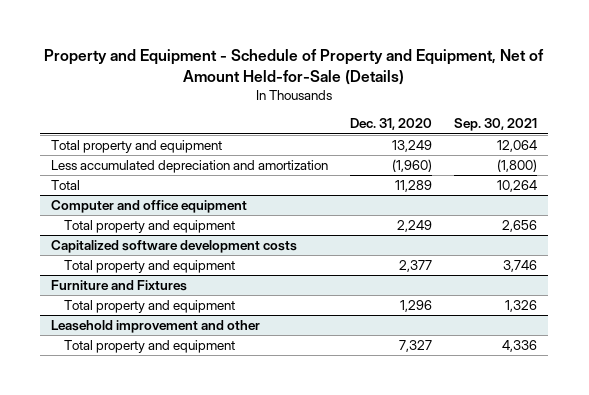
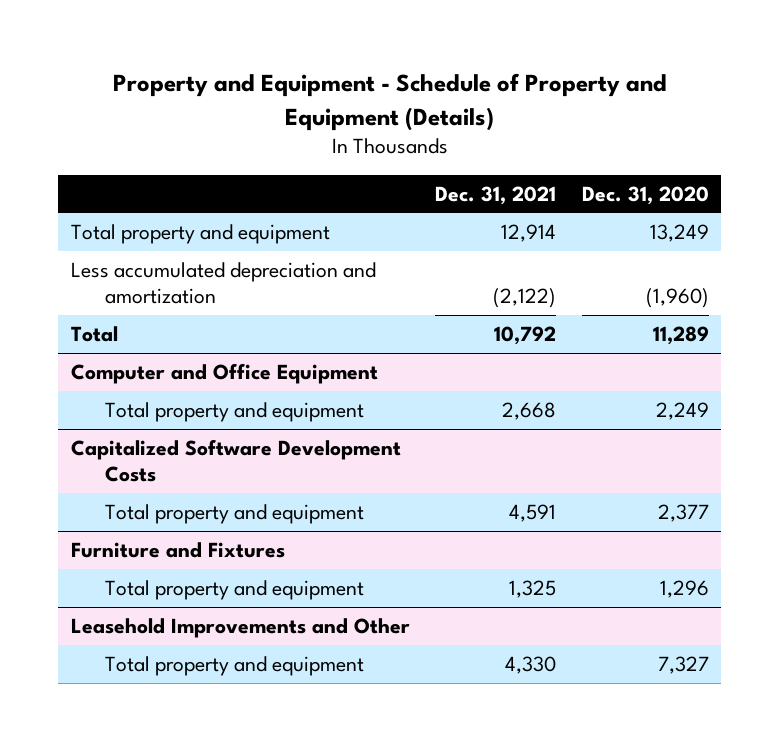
[44,49,545,85] Property and Equipment - Schedule of Property and Equipment, Net of Amount Held-for-Sale (Details) -> [112,73,667,131] Property and Equipment - Schedule of Property and Equipment (Details)
[454,118,538,132] Sep. 30, 2021 -> none
none -> [435,185,557,205] Dec. 31, 2021
[51,200,248,214] Computer and office equipment -> [71,362,379,384] Computer and Office Equipment
[51,240,298,254] Capitalized software development costs -> [71,438,402,483] Capitalized Software Development Costs
[51,320,261,334] Leasehold improvement and other -> [71,617,411,638] Leasehold Improvements and Other

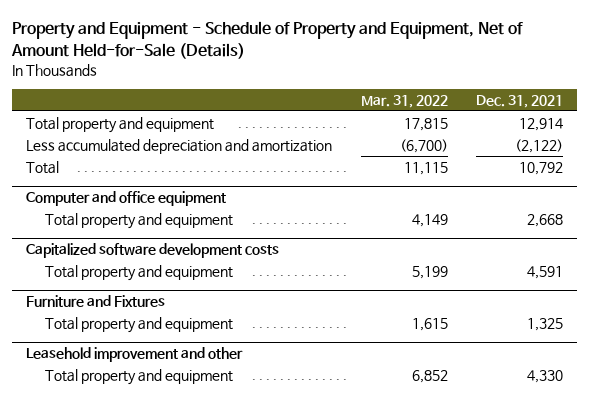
[112,73,667,131] Property and Equipment - Schedule of Property and Equipment (Details) -> [11,20,524,59] Property and Equipment - Schedule of Property and Equipment, Net of Amount Held-for-Sale (Details)
[581,185,709,205] Dec. 31, 2020 -> none
none -> [360,94,448,108] Mar. 31, 2022
[71,362,379,384] Computer and Office Equipment -> [26,191,227,207] Computer and office equipment
[71,438,402,483] Capitalized Software Development Costs -> [26,243,280,259] Capitalized software development costs
[71,617,411,638] Leasehold Improvements and Other -> [26,347,244,363] Leasehold improvement and other

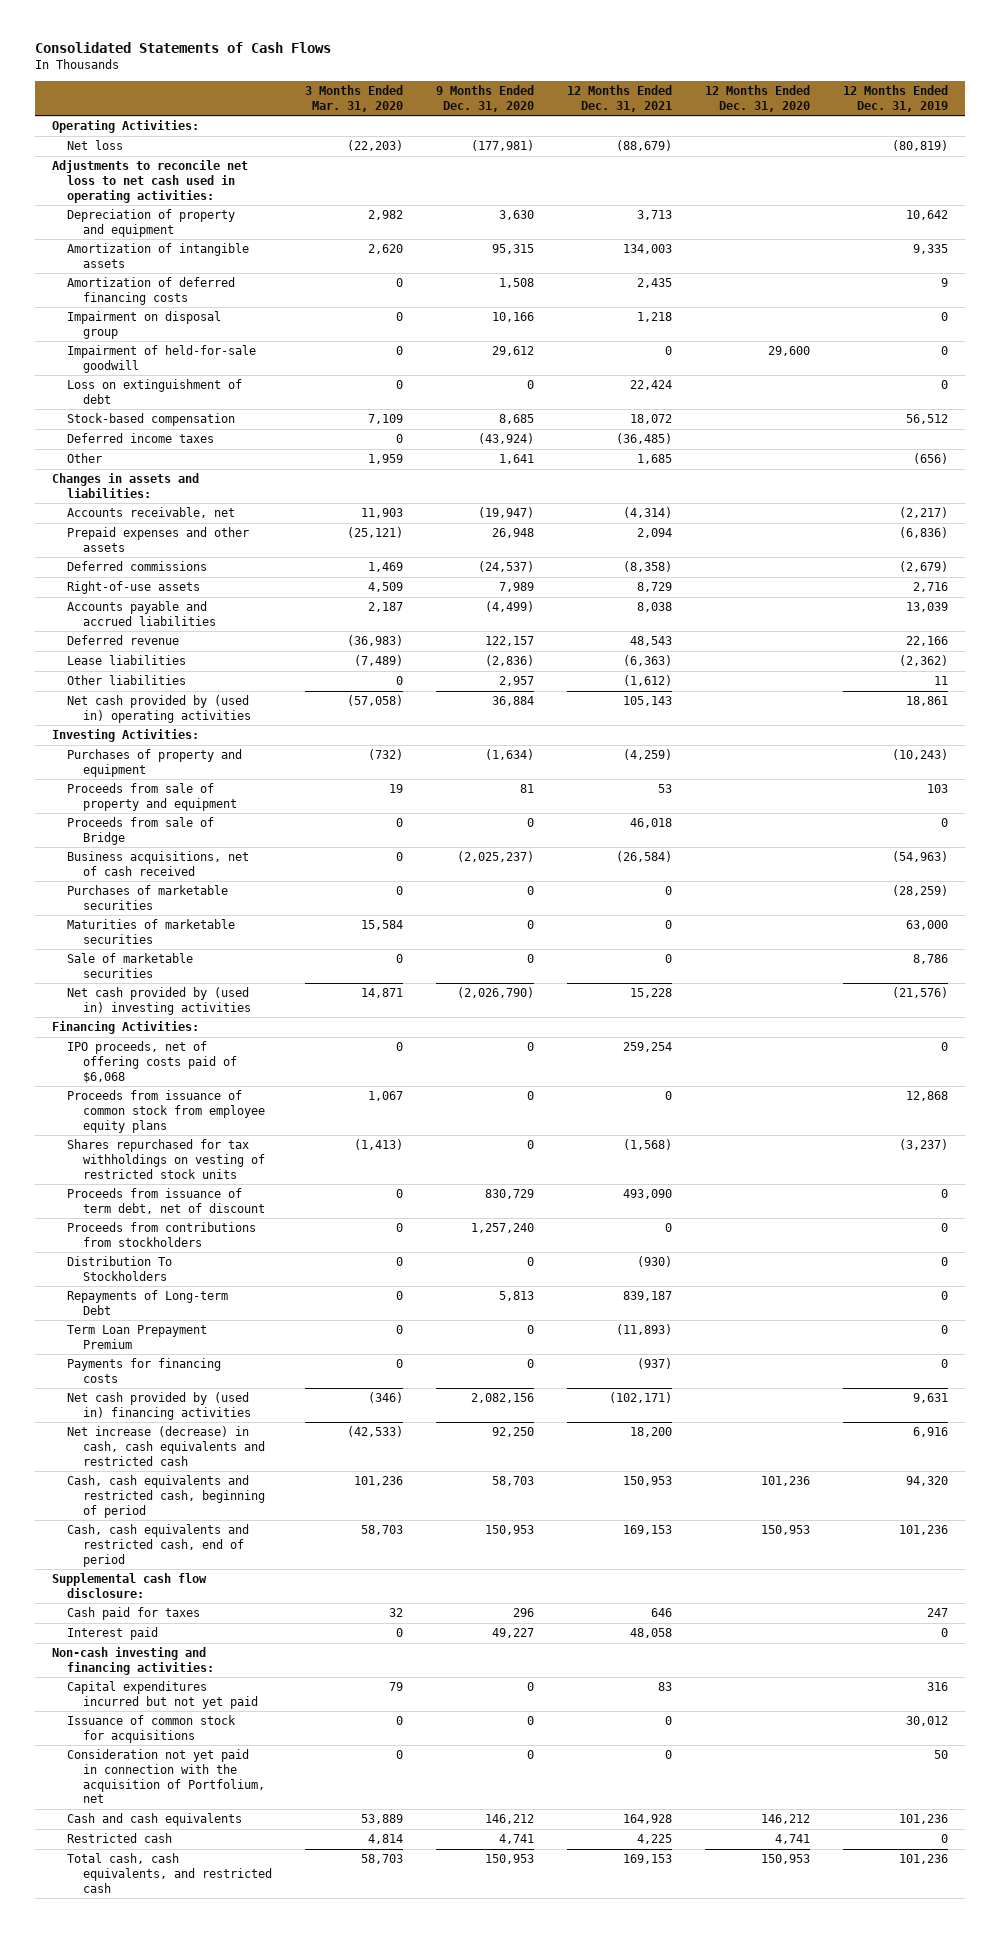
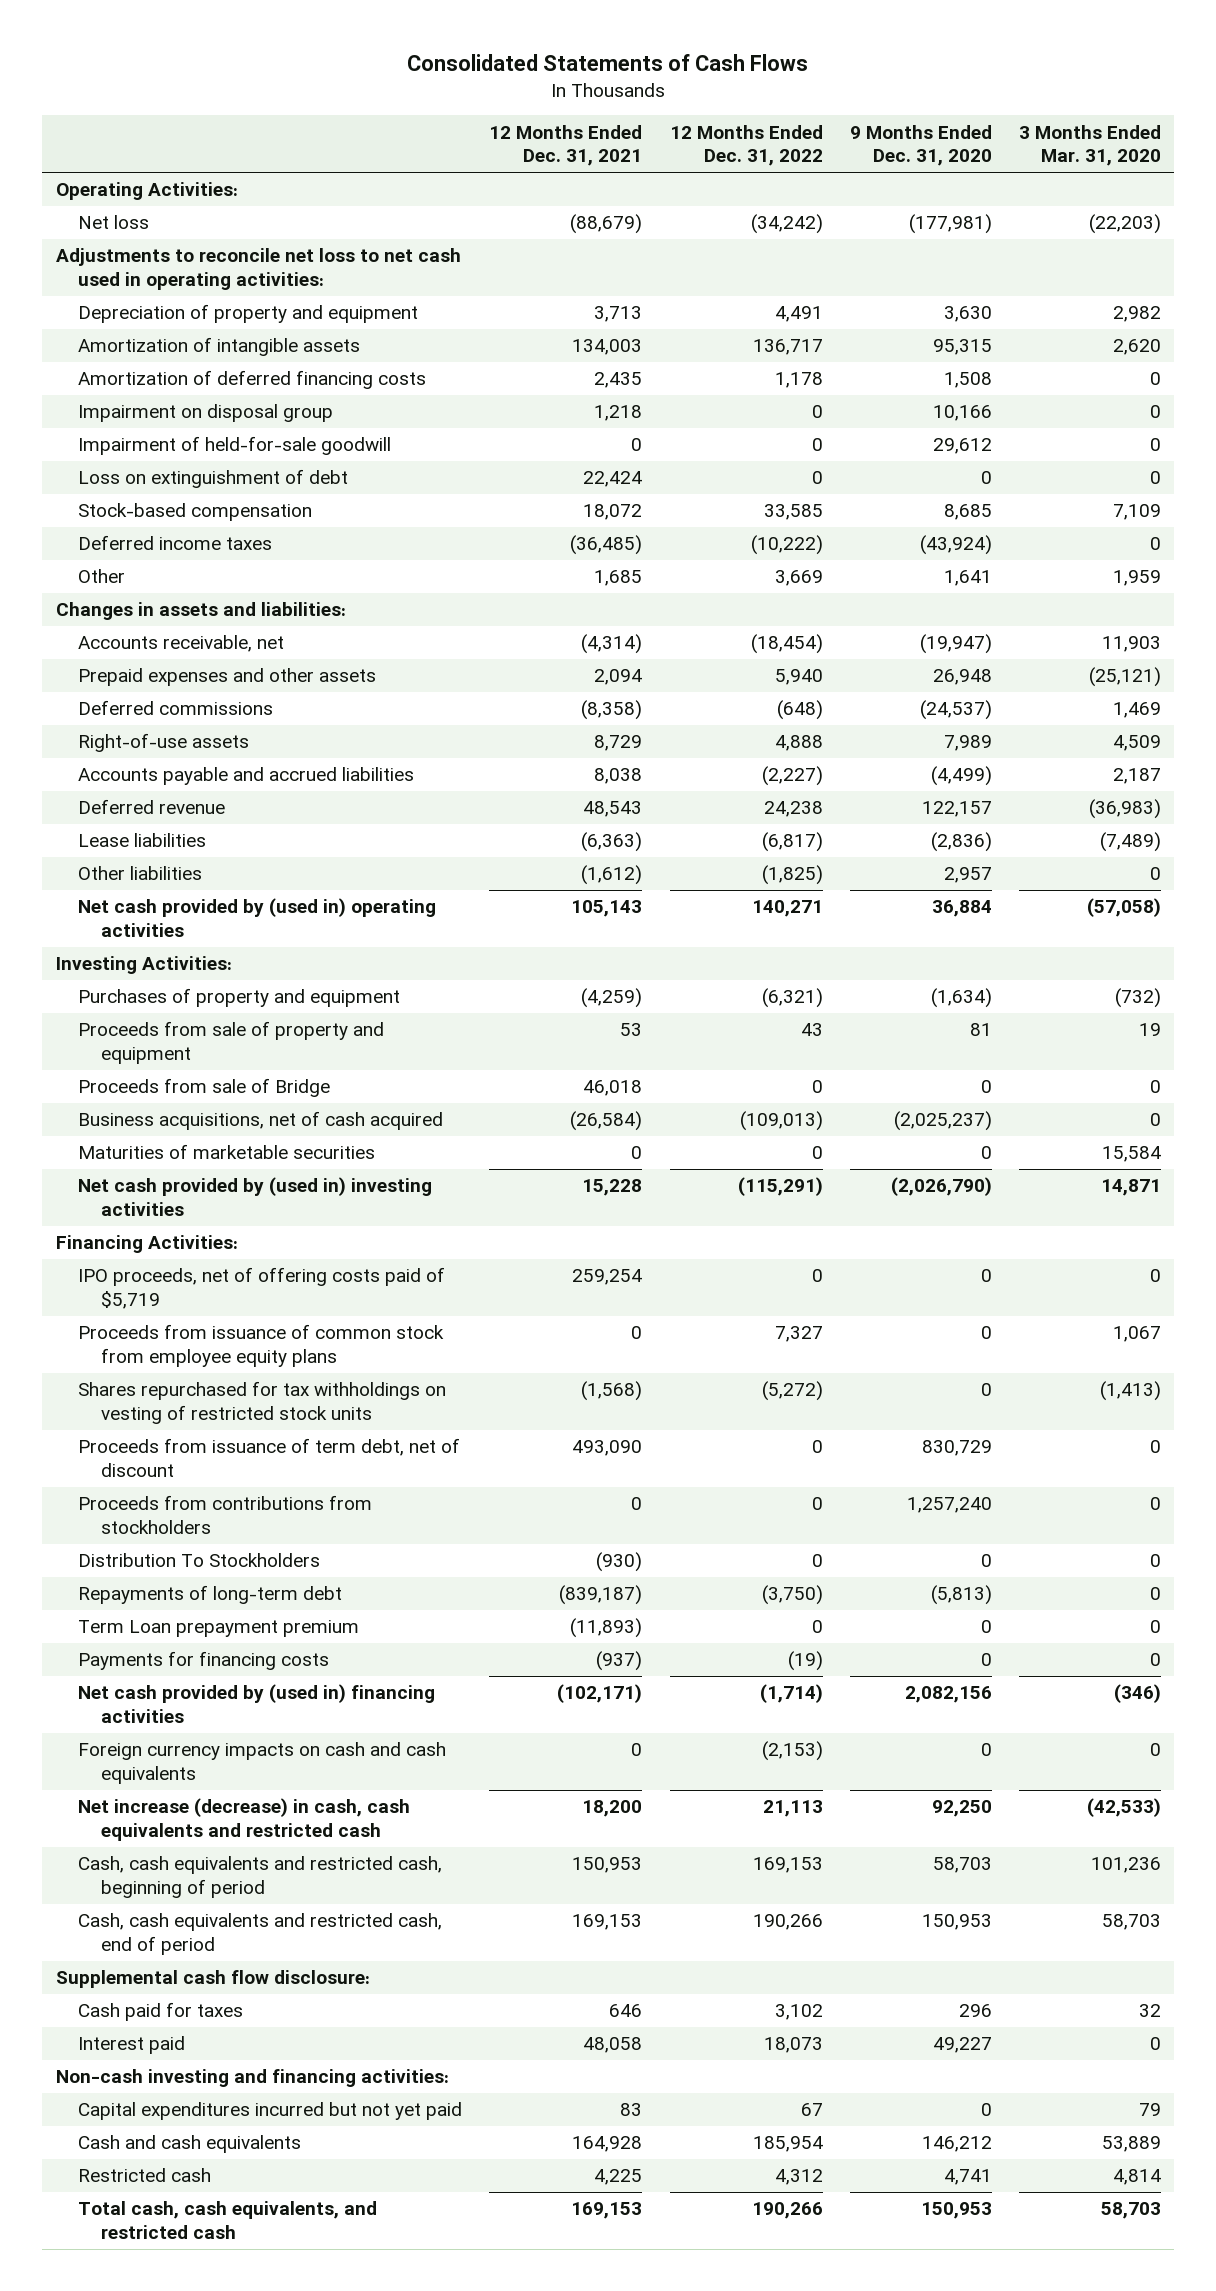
[705,84,811,112] 12 Months Ended Dec. 31, 2020 -> none
[843,84,949,112] 12 Months Ended Dec. 31, 2019 -> none
none -> [669,124,823,167] 12 Months Ended Dec. 31, 2022
[67,885,229,910] Purchases of marketable securities -> none
[67,851,250,876] Business acquisitions, net of cash received -> [78,1111,444,1131] Business acquisitions, net of cash acquired
[67,953,194,978] Sale of marketable securities -> none
[67,1041,238,1083] IPO proceeds, net of offering costs paid of $6,068 -> [78,1267,446,1309] IPO proceeds, net of offering costs paid of $5,719
[67,1290,229,1315] Repayments of Long-term Debt -> [78,1585,343,1605] Repayments of long-term debt
[499,1291,535,1302] 5,813 -> [930,1585,992,1606] (5,813)
[623,1291,673,1302] 839,187 -> [559,1585,643,1606] (839,187)
[67,1325,208,1349] Term Loan Prepayment Premium -> [78,1620,360,1638] Term Loan prepayment premium
none -> [78,1742,447,1784] Foreign currency impacts on cash and cash equivalents
[67,1715,237,1743] Issuance of common stock for acquisitions -> none
[67,1749,266,1804] Consideration not yet paid in connection with the acquisition of Portfolium, net -> none

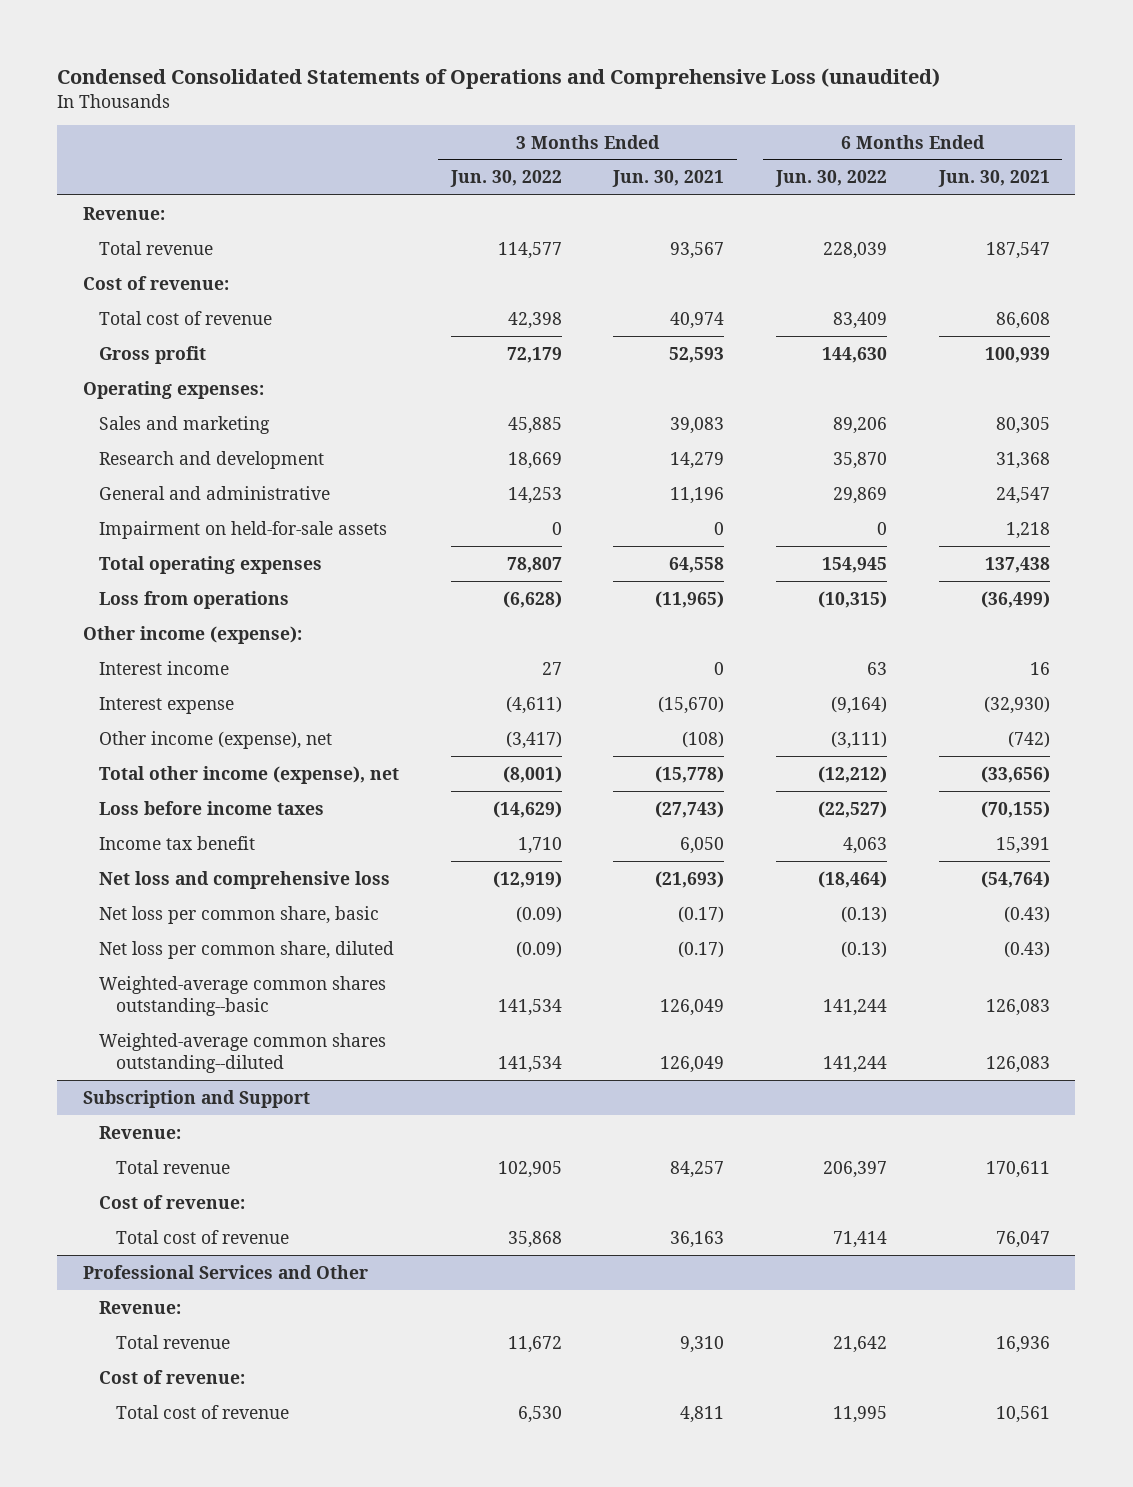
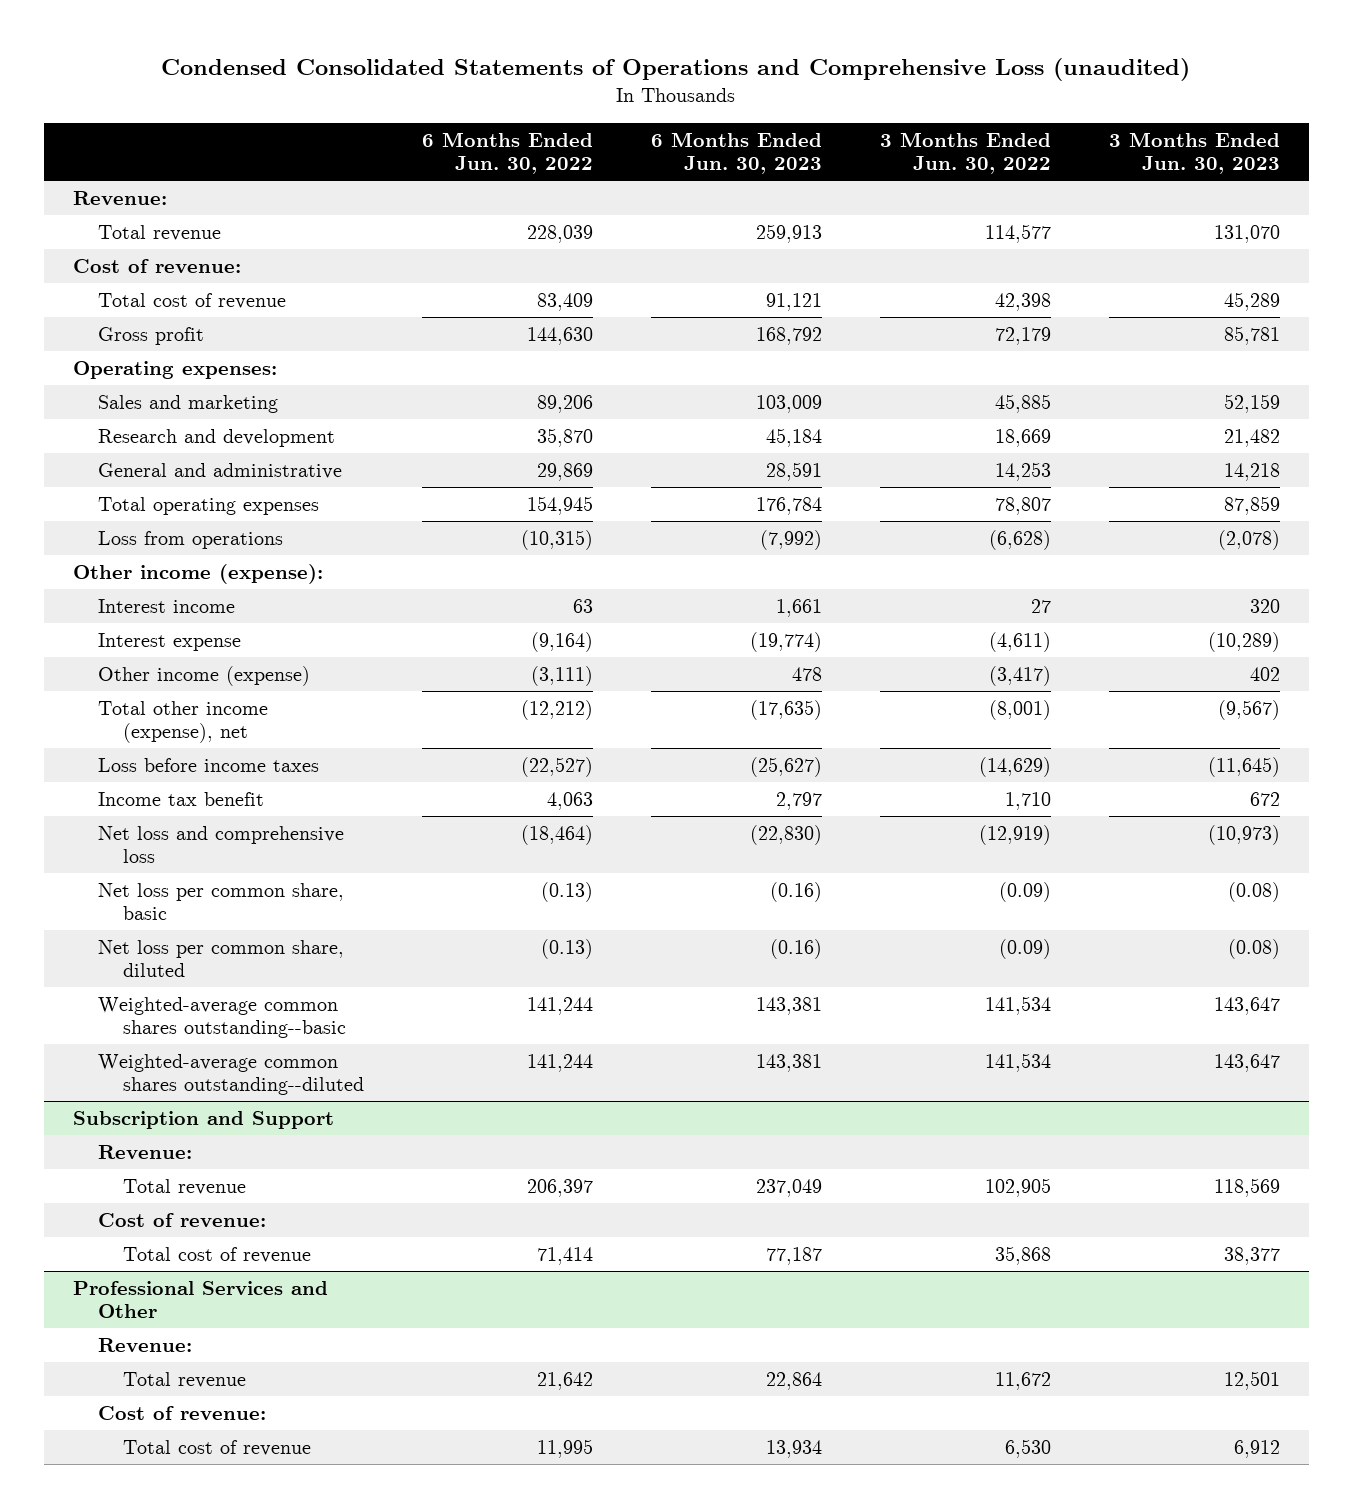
[612,170,725,188] Jun. 30, 2021 -> none
[937,170,1050,188] Jun. 30, 2021 -> none
none -> [650,131,822,175] 6 Months Ended Jun. 30, 2023
none -> [1109,131,1281,175] 3 Months Ended Jun. 30, 2023
[99,520,388,539] Impairment on held-for-sale assets -> none
[99,730,333,749] Other income (expense), net -> [97,666,310,687] Other income (expense)

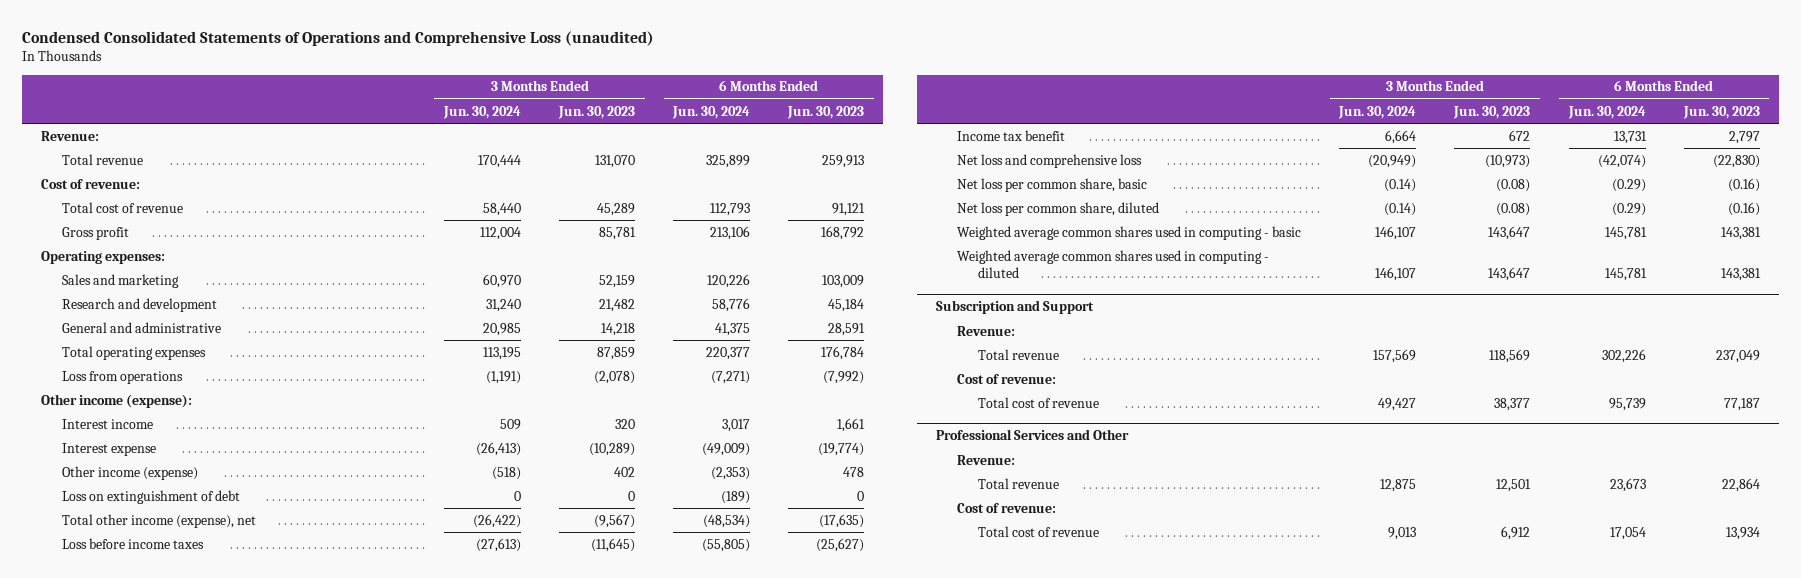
[421,131,593,175] 6 Months Ended Jun. 30, 2022 -> none
[879,131,1051,175] 3 Months Ended Jun. 30, 2022 -> none
none -> [442,105,521,119] Jun. 30, 2024
none -> [672,105,751,119] Jun. 30, 2024
none -> [61,489,240,504] Loss on extinguishment of debt
[97,997,346,1039] Weighted-average common shares outstanding--basic -> [957,225,1302,240] Weighted average common shares used in computing - basic
[97,1054,364,1096] Weighted-average common shares outstanding--diluted -> [957,249,1270,279] Weighted average common shares used in computing - diluted

